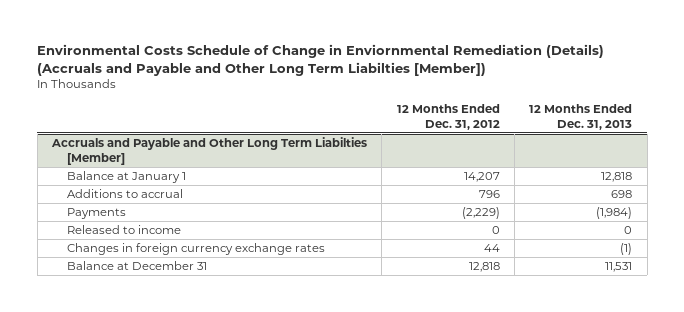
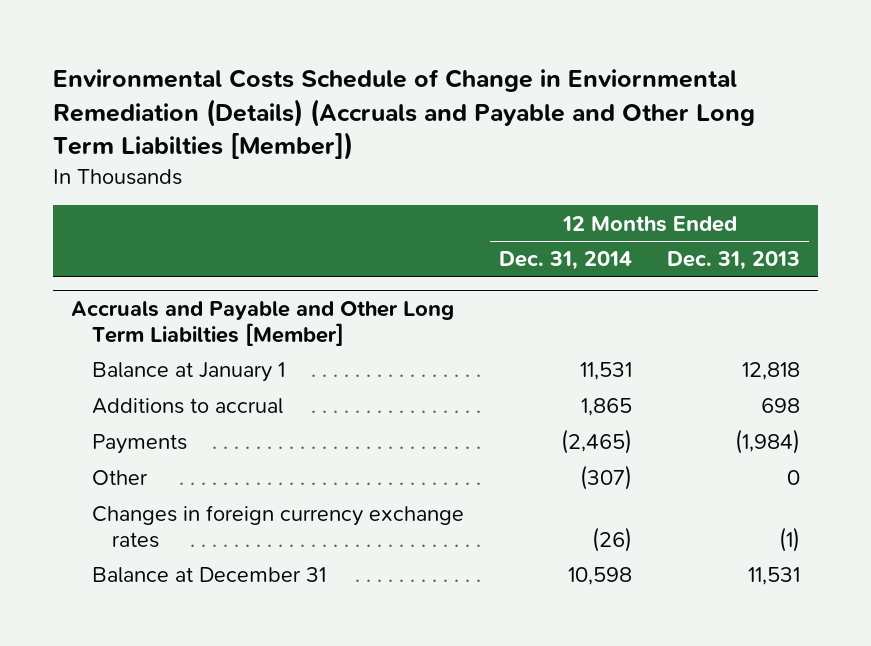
[396,103,500,130] 12 Months Ended Dec. 31, 2012 -> none
none -> [498,251,632,271] Dec. 31, 2014
[66,225,181,235] Released to income -> [91,470,148,486] Other

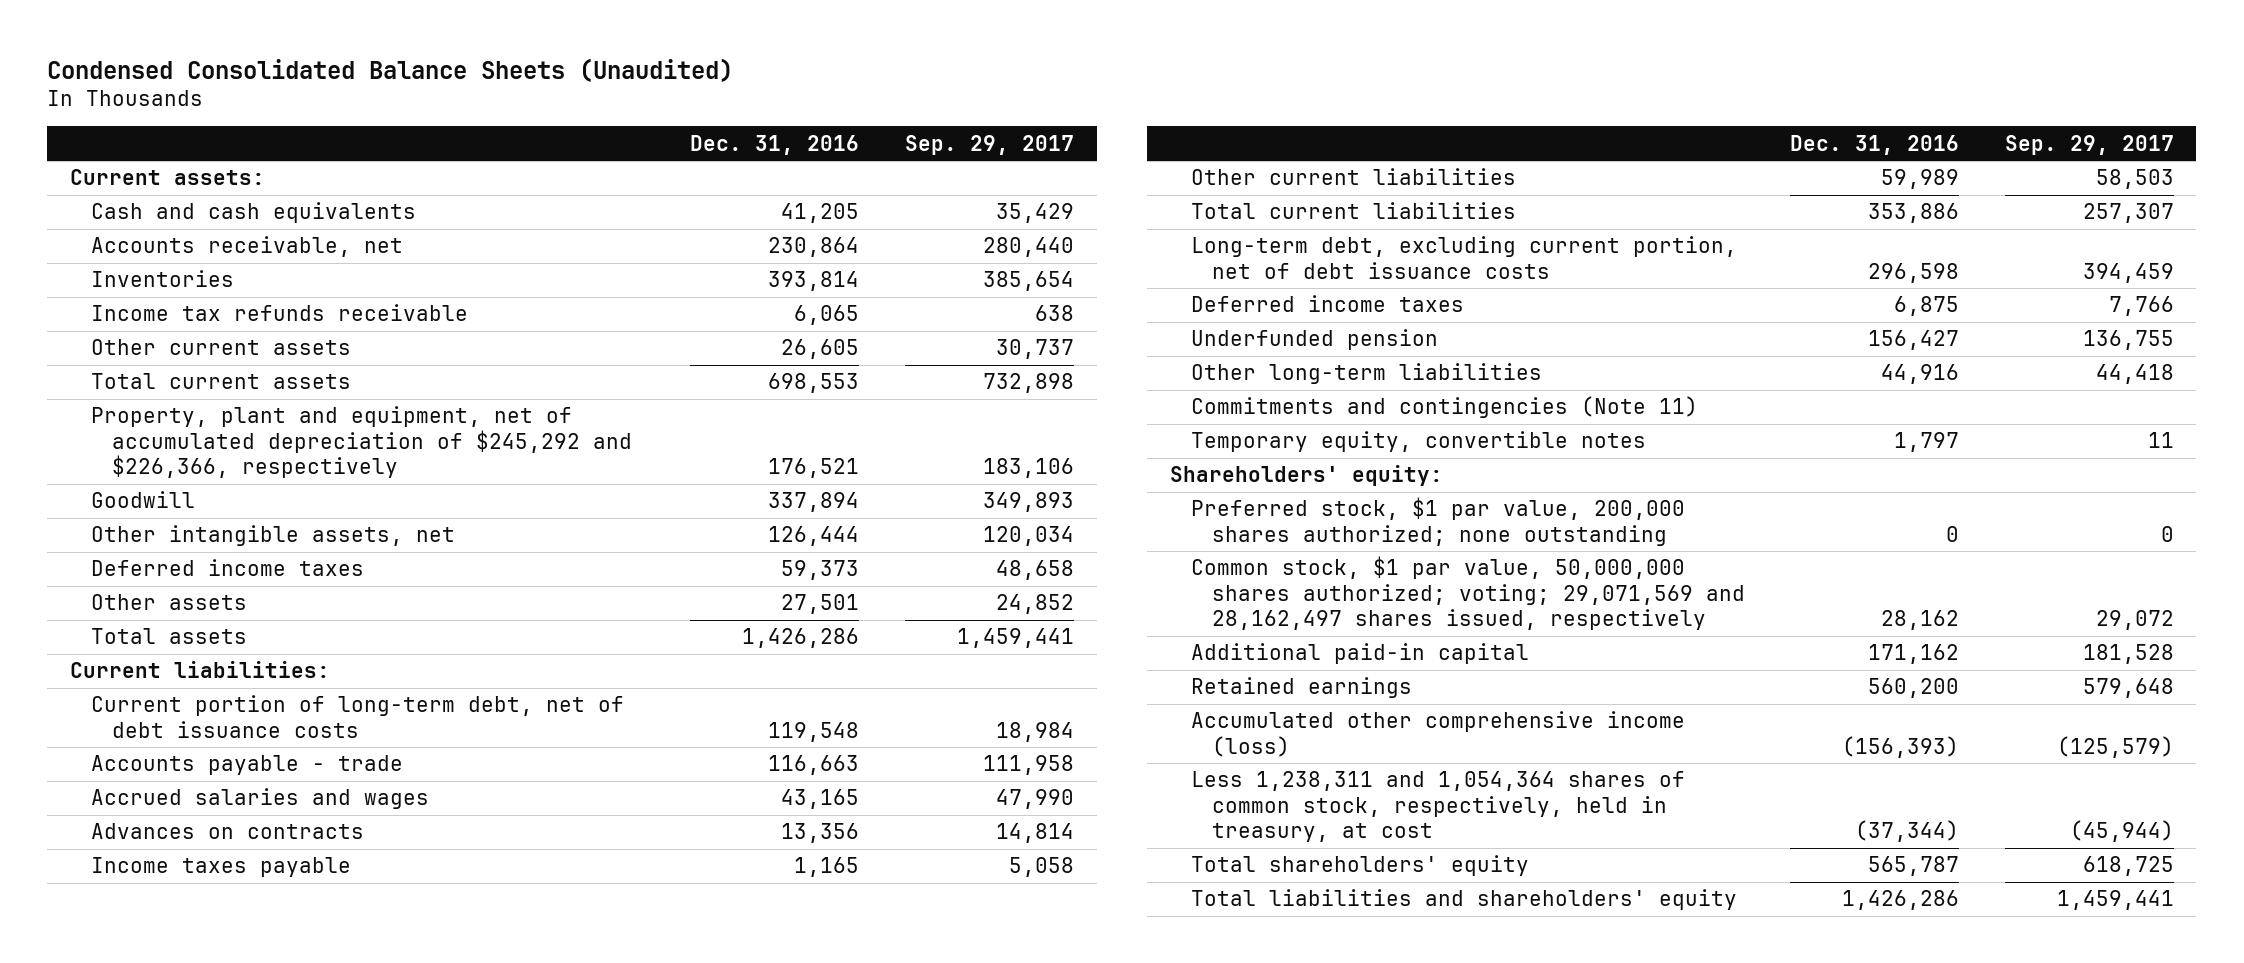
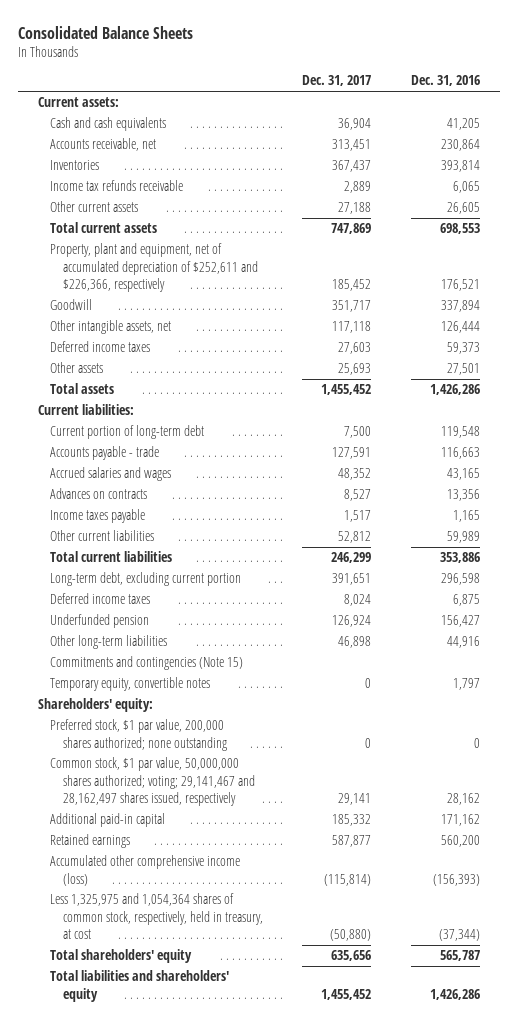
[47,57,734,82] Condensed Consolidated Balance Sheets (Unaudited) -> [17,25,193,39] Consolidated Balance Sheets
[904,134,1074,155] Sep. 29, 2017 -> none
none -> [302,75,372,87] Dec. 31, 2017
[90,406,632,479] Property, plant and equipment, net of accumulated depreciation of $245,292 and $226,366, respectively -> [50,243,258,292] Property, plant and equipment, net of accumulated depreciation of $252,611 and $226,366, respectively
[90,695,624,738] Current portion of long-term debt, net of debt issuance costs -> [50,425,205,440] Current portion of long-term debt
[1190,236,1737,279] Long-term debt, excluding current portion, net of debt issuance costs -> [50,572,242,587] Long-term debt, excluding current portion
[1190,396,1698,419] Commitments and contingencies (Note 11) -> [50,656,244,671] Commitments and contingencies (Note 15)
[1190,556,1745,631] Common stock, $1 par value, 50,000,000 shares authorized; voting; 29,071,569 and 28,162,497 shares issued, respectively -> [50,757,255,806] Common stock, $1 par value, 50,000,000 shares authorized; voting; 29,141,467 and 28,162,497 shares issued, respectively
[1190,771,1685,843] Less 1,238,311 and 1,054,364 shares of common stock, respectively, held in treasury, at cost -> [50,893,263,939] Less 1,325,975 and 1,054,364 shares of common stock, respectively, held in treasury, at cost

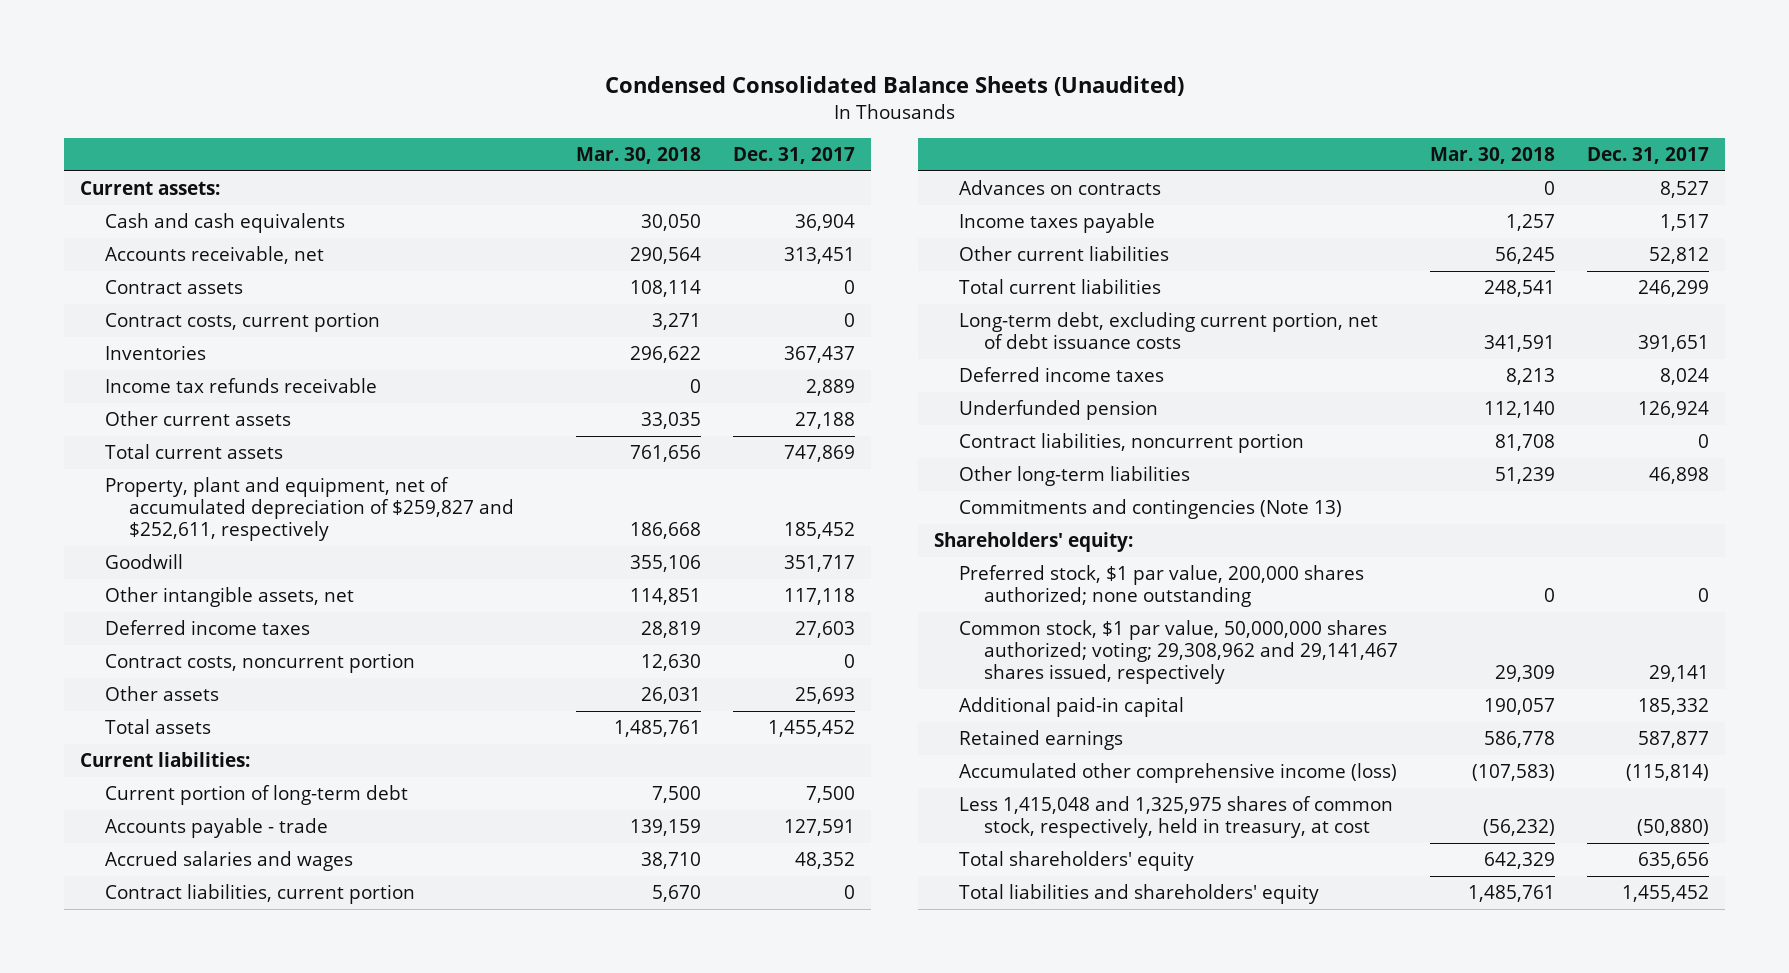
[17,25,193,39] Consolidated Balance Sheets -> [604,76,1184,97] Condensed Consolidated Balance Sheets (Unaudited)
[411,75,481,87] Dec. 31, 2016 -> none
none -> [575,146,701,164] Mar. 30, 2018
none -> [104,280,243,295] Contract assets
none -> [104,312,380,333] Contract costs, current portion
[50,243,258,292] Property, plant and equipment, net of accumulated depreciation of $252,611 and $226,366, respectively -> [104,477,515,541] Property, plant and equipment, net of accumulated depreciation of $259,827 and $252,611, respectively
none -> [104,653,415,674] Contract costs, noncurrent portion
none -> [104,884,415,905] Contract liabilities, current portion
[50,572,242,587] Long-term debt, excluding current portion -> [959,312,1379,350] Long-term debt, excluding current portion, net of debt issuance costs
none -> [959,433,1305,454] Contract liabilities, noncurrent portion
[50,677,211,692] Temporary equity, convertible notes -> none
[50,656,244,671] Commitments and contingencies (Note 15) -> [959,499,1343,520] Commitments and contingencies (Note 13)
[50,757,255,806] Common stock, $1 par value, 50,000,000 shares authorized; voting; 29,141,467 and 28,162,497 shares issued, respectively -> [959,620,1398,684] Common stock, $1 par value, 50,000,000 shares authorized; voting; 29,308,962 and 29,141,467 shares issued, respectively
[50,893,263,939] Less 1,325,975 and 1,054,364 shares of common stock, respectively, held in treasury, at cost -> [959,796,1394,839] Less 1,415,048 and 1,325,975 shares of common stock, respectively, held in treasury, at cost

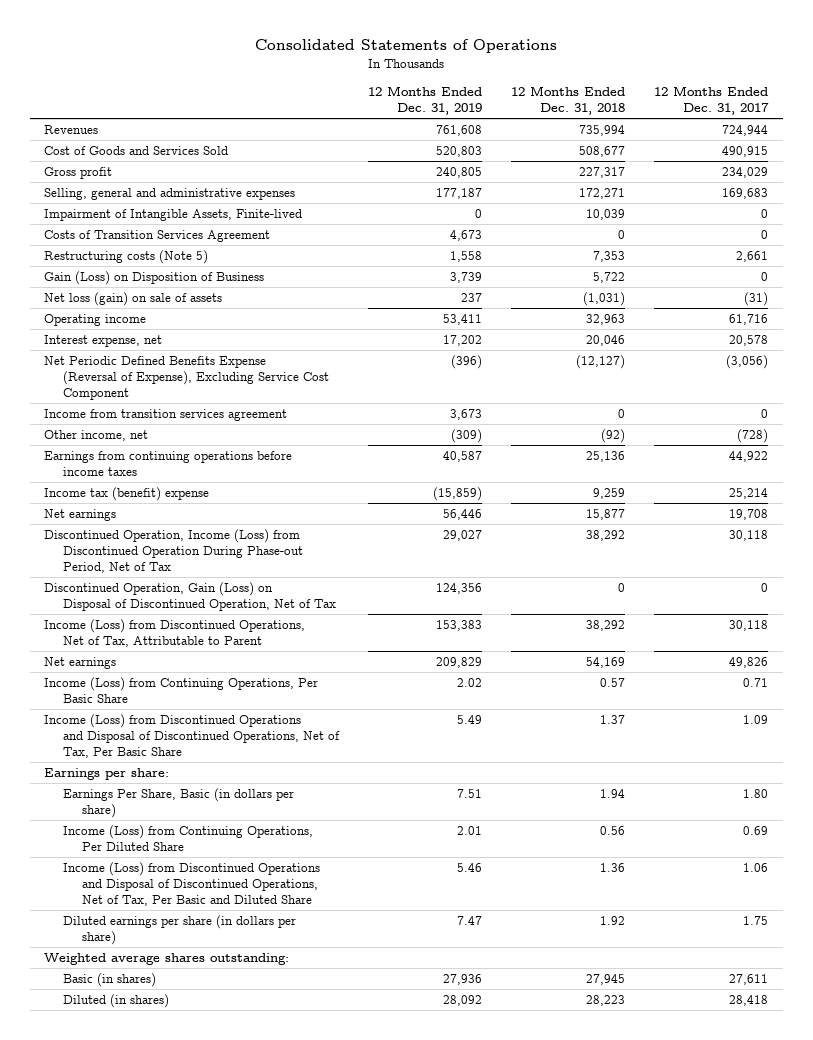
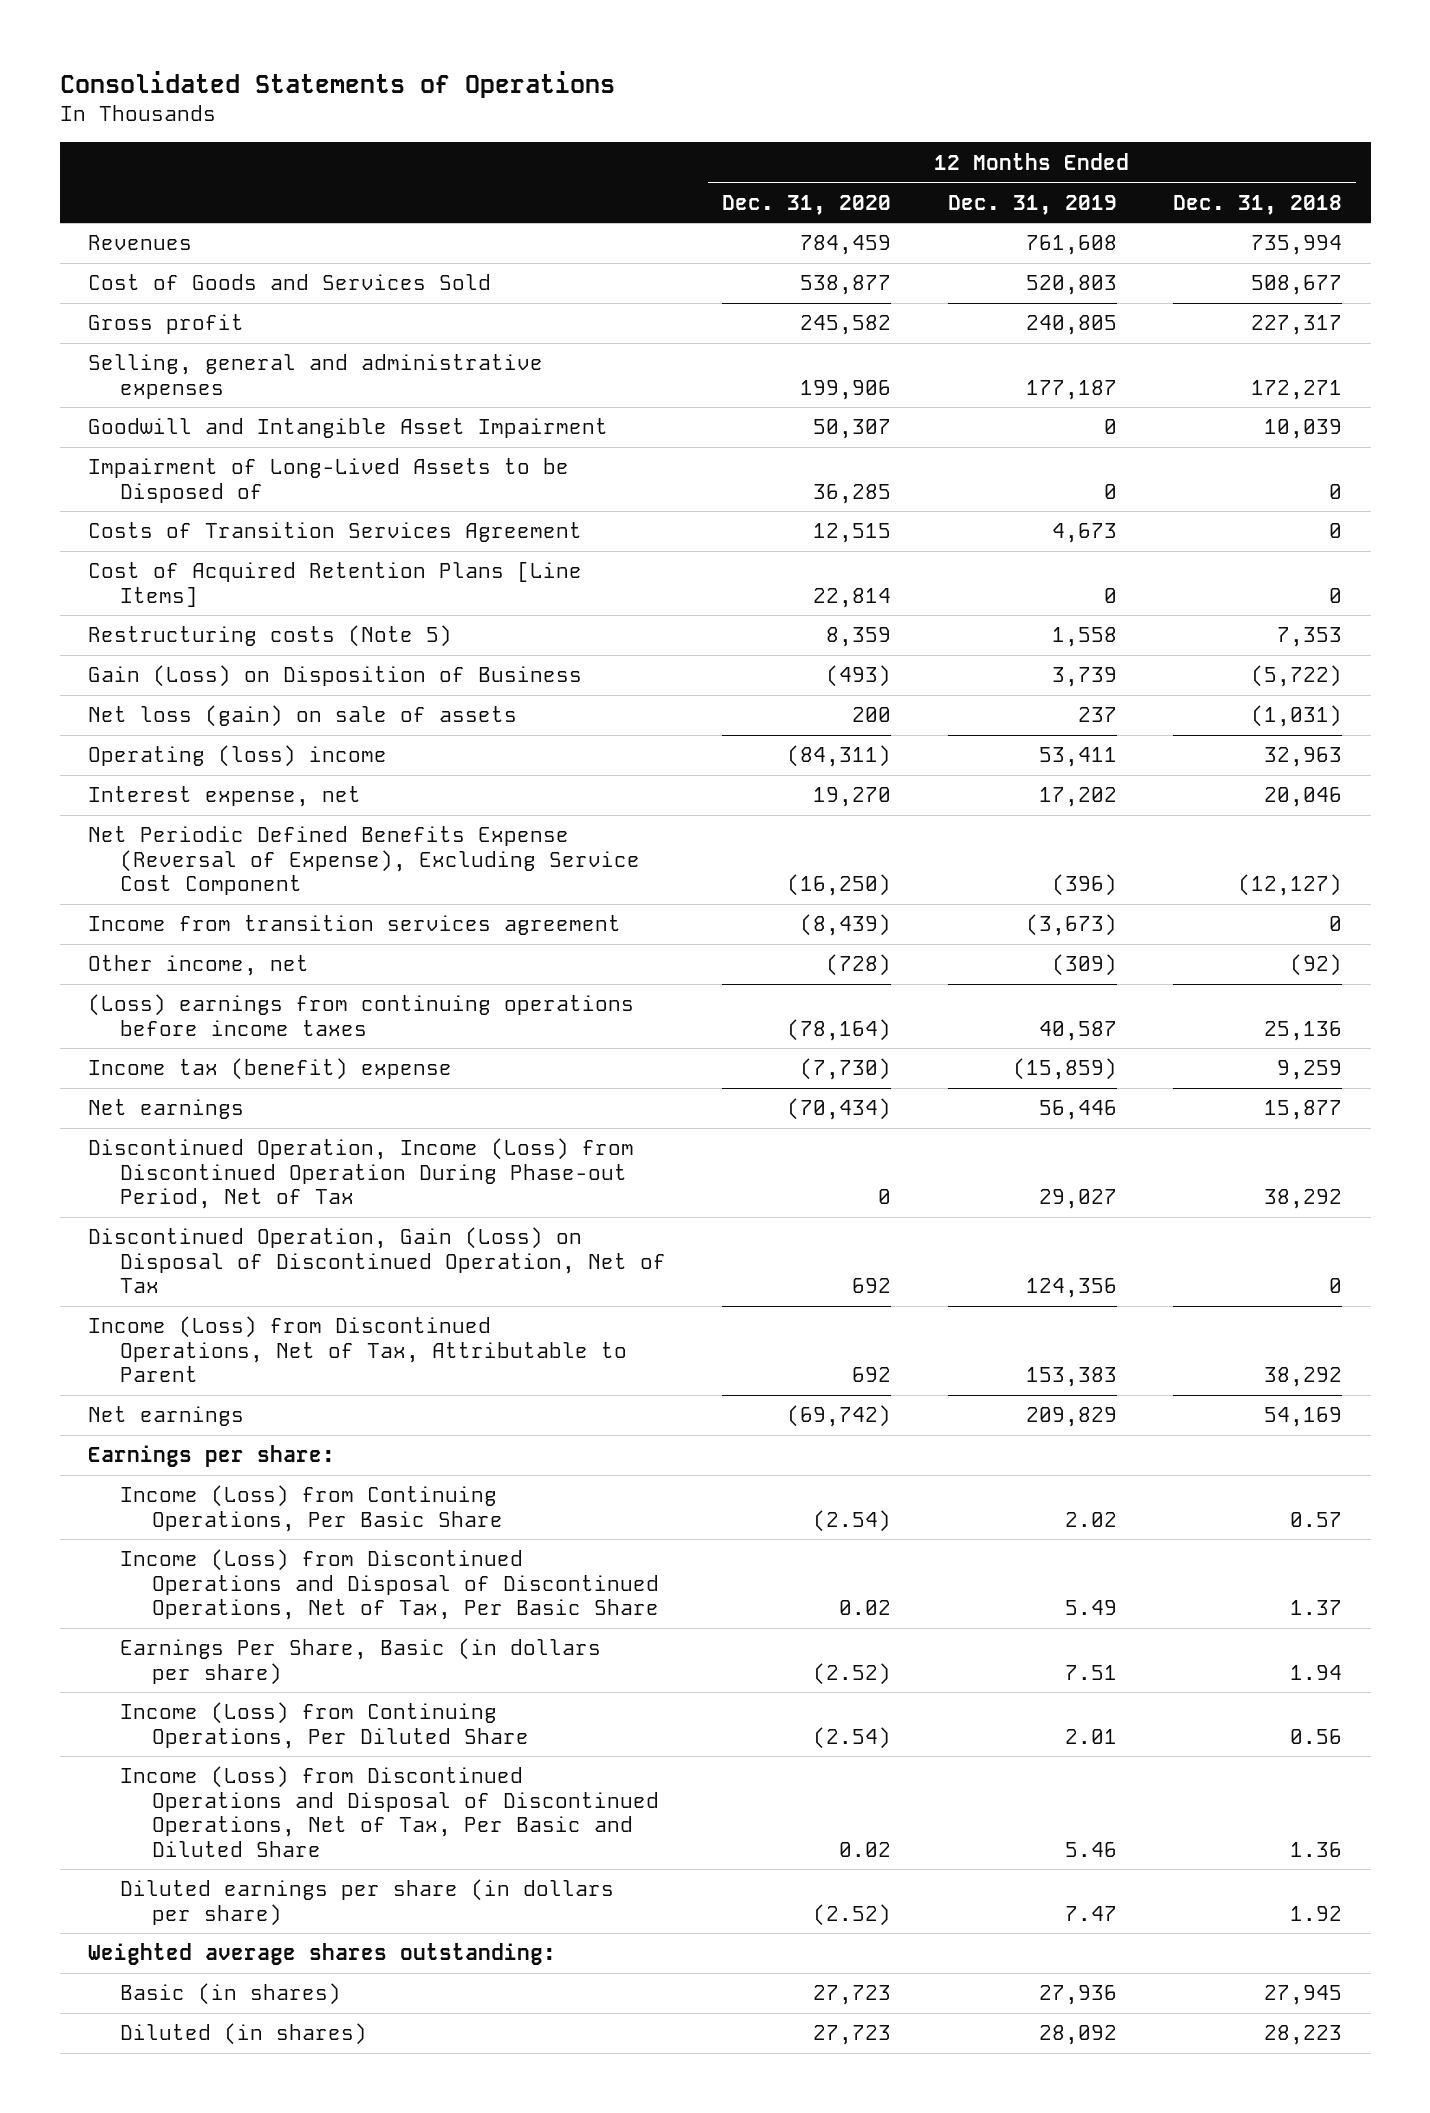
[654,86,770,115] 12 Months Ended Dec. 31, 2017 -> none
none -> [722,194,892,215] Dec. 31, 2020
[44,209,303,222] Impairment of Intangible Assets, Finite-lived -> [88,418,609,439] Goodwill and Intangible Asset Impairment
none -> [88,458,570,503] Impairment of Long-Lived Assets to be Disposed of
none -> [88,562,583,607] Cost of Acquired Retention Plans [Line Items]
[593,272,626,284] 5,722 -> [1251,665,1343,688] (5,722)
[44,314,147,327] Operating income -> [88,745,388,768] Operating (loss) income
[450,409,483,421] 3,673 -> [1025,914,1117,937] (3,673)
[44,451,293,476] Earnings from continuing operations before income taxes -> [88,994,635,1036] (Loss) earnings from continuing operations before income taxes
[44,768,170,781] Earnings per share: -> [88,1445,336,1468] Earnings per share:

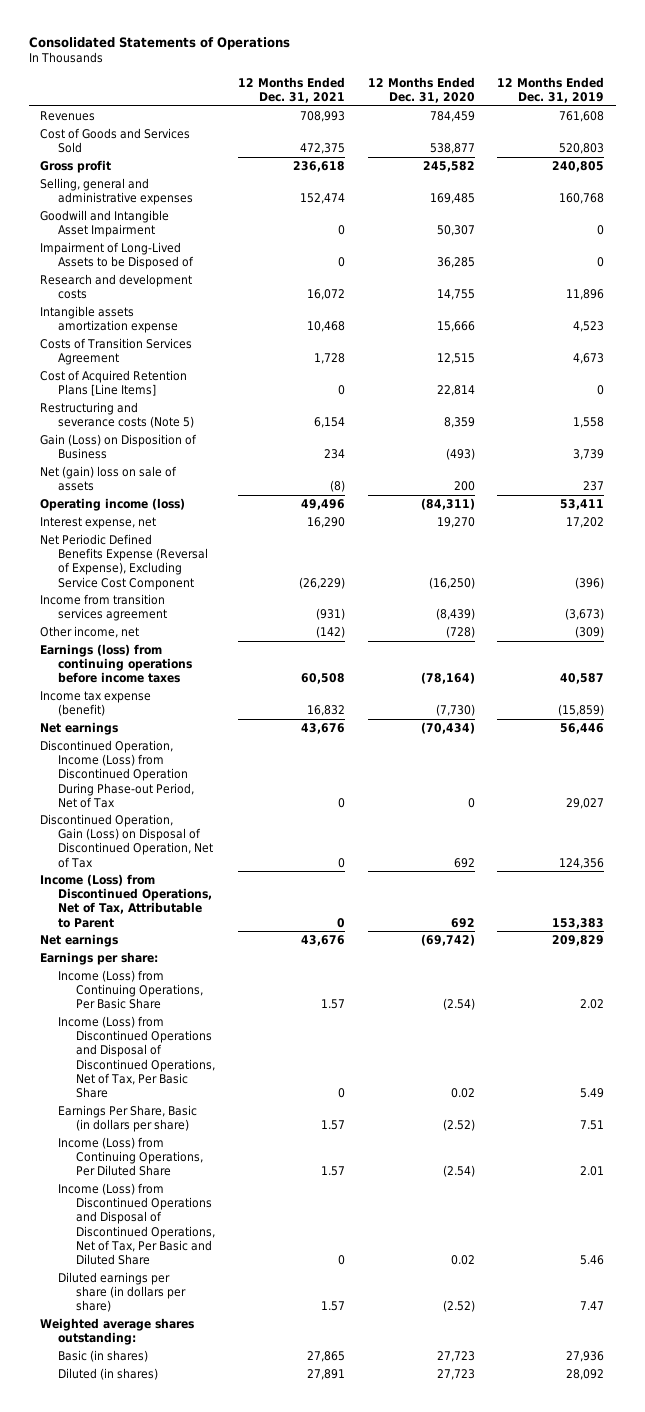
[1173,194,1343,215] Dec. 31, 2018 -> none
none -> [237,76,345,103] 12 Months Ended Dec. 31, 2021
[800,379,892,400] 199,906 -> [429,193,475,205] 169,485
[1025,379,1117,400] 177,187 -> [559,193,605,205] 160,768
none -> [40,274,193,300] Research and development costs
none -> [40,306,179,334] Intangible assets amortization expense
[88,625,453,648] Restructuring costs (Note 5) -> [40,402,195,429] Restructuring and severance costs (Note 5)
[88,705,518,728] Net loss (gain) on sale of assets -> [40,466,178,492] Net (gain) loss on sale of assets
[88,745,388,768] Operating (loss) income -> [40,498,186,512] Operating income (loss)
[88,994,635,1036] (Loss) earnings from continuing operations before income taxes -> [40,644,193,684] Earnings (loss) from continuing operations before income taxes
[88,1058,453,1081] Income tax (benefit) expense -> [40,691,152,717] Income tax expense (benefit)

